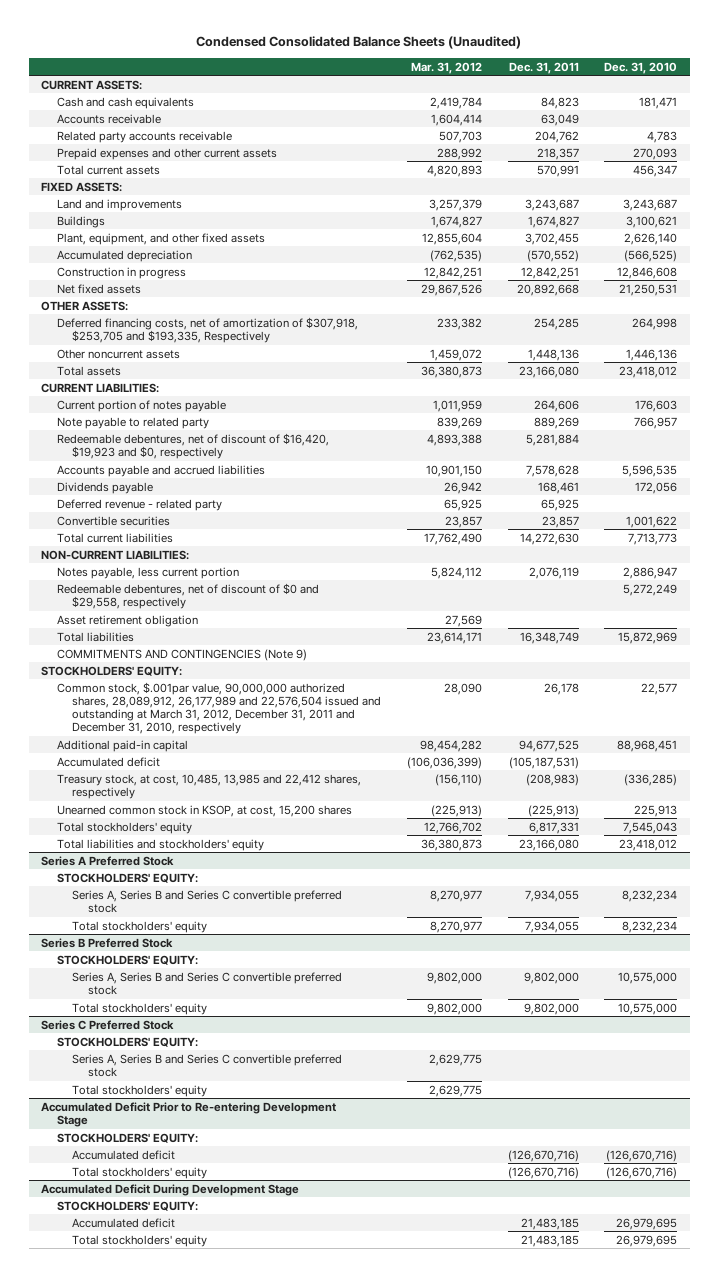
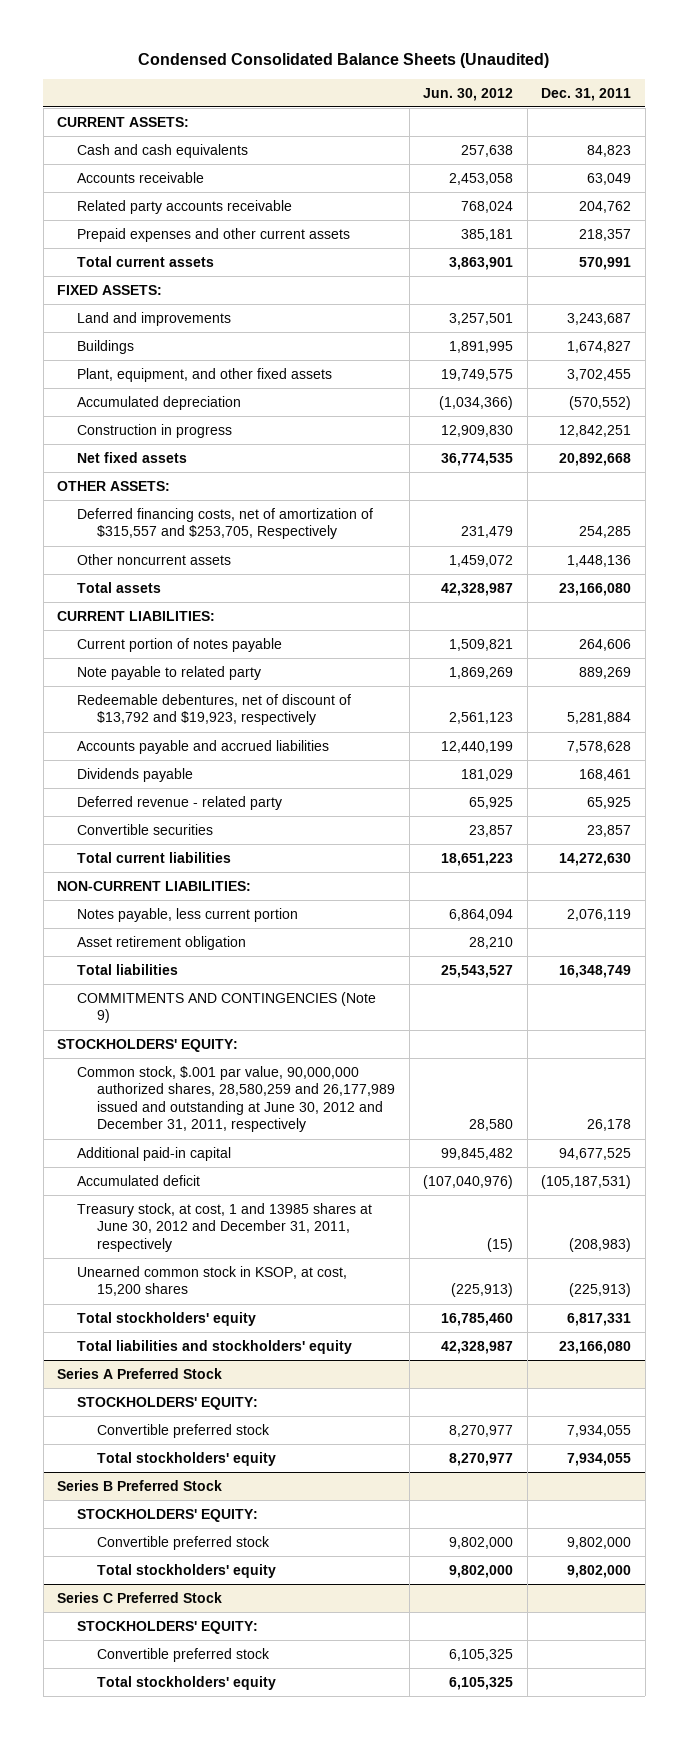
[410,61,482,74] Mar. 31, 2012 -> none
[604,61,678,74] Dec. 31, 2010 -> none
none -> [423,87,514,101] Jun. 30, 2012
[56,316,358,343] Deferred financing costs, net of amortization of $307,918, $253,705 and $193,335, Respectively -> [77,507,374,540] Deferred financing costs, net of amortization of $315,557 and $253,705, Respectively
[56,432,329,459] Redeemable debentures, net of discount of $16,420, $19,923 and $0, respectively -> [77,693,352,726] Redeemable debentures, net of discount of $13,792 and $19,923, respectively
[56,582,319,609] Redeemable debentures, net of discount of $0 and $29,558, respectively -> none
[56,681,382,735] Common stock, $.001par value, 90,000,000 authorized shares, 28,089,912, 26,177,989 and 22,576,504 issued and outstanding at March 31, 2012, December 31, 2011 and December 31, 2010, respectively -> [77,1065,396,1133] Common stock, $.001 par value, 90,000,000 authorized shares, 28,580,259 and 26,177,989 issued and outstanding at June 30, 2012 and December 31, 2011, respectively
[56,773,361,799] Treasury stock, at cost, 10,485, 13,985 and 22,412 shares, respectively -> [77,1202,373,1252] Treasury stock, at cost, 1 and 13985 shares at June 30, 2012 and December 31, 2011, respectively
[72,889,343,913] Series A, Series B and Series C convertible preferred stock -> [97,1423,271,1438] Convertible preferred stock
[72,971,343,995] Series A, Series B and Series C convertible preferred stock -> [97,1535,271,1550] Convertible preferred stock
[72,1053,343,1077] Series A, Series B and Series C convertible preferred stock -> [97,1647,271,1662] Convertible preferred stock
[41,1101,337,1127] Accumulated Deficit Prior to Re-entering Development Stage -> none
[56,1132,198,1143] STOCKHOLDERS' EQUITY: -> none
[72,1149,176,1160] Accumulated deficit -> none
[72,1166,208,1179] Total stockholders' equity -> none
[41,1183,300,1196] Accumulated Deficit During Development Stage -> none
[56,1200,198,1211] STOCKHOLDERS' EQUITY: -> none
[72,1217,176,1228] Accumulated deficit -> none
[72,1234,208,1247] Total stockholders' equity -> none

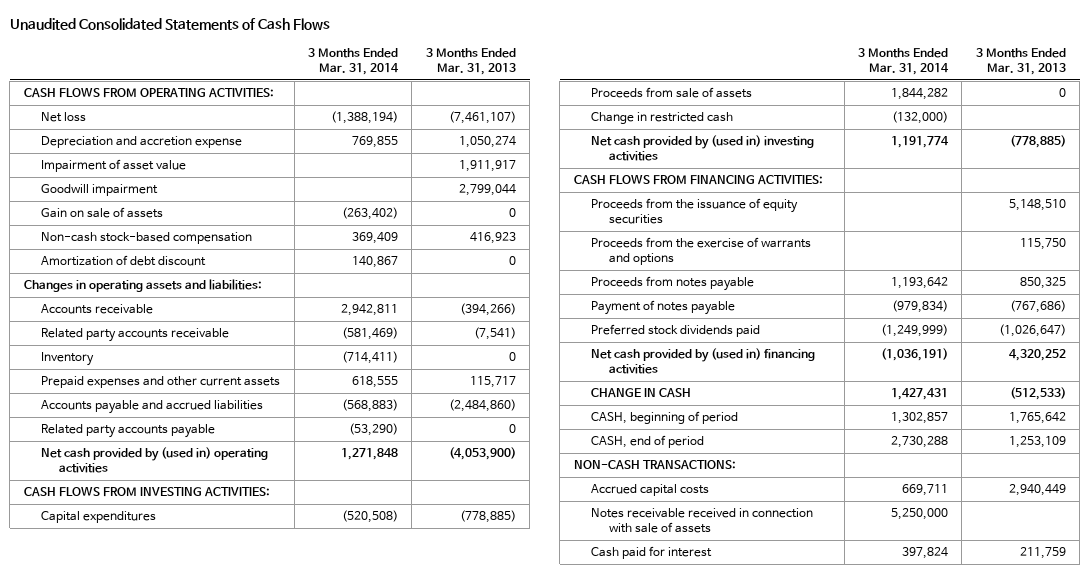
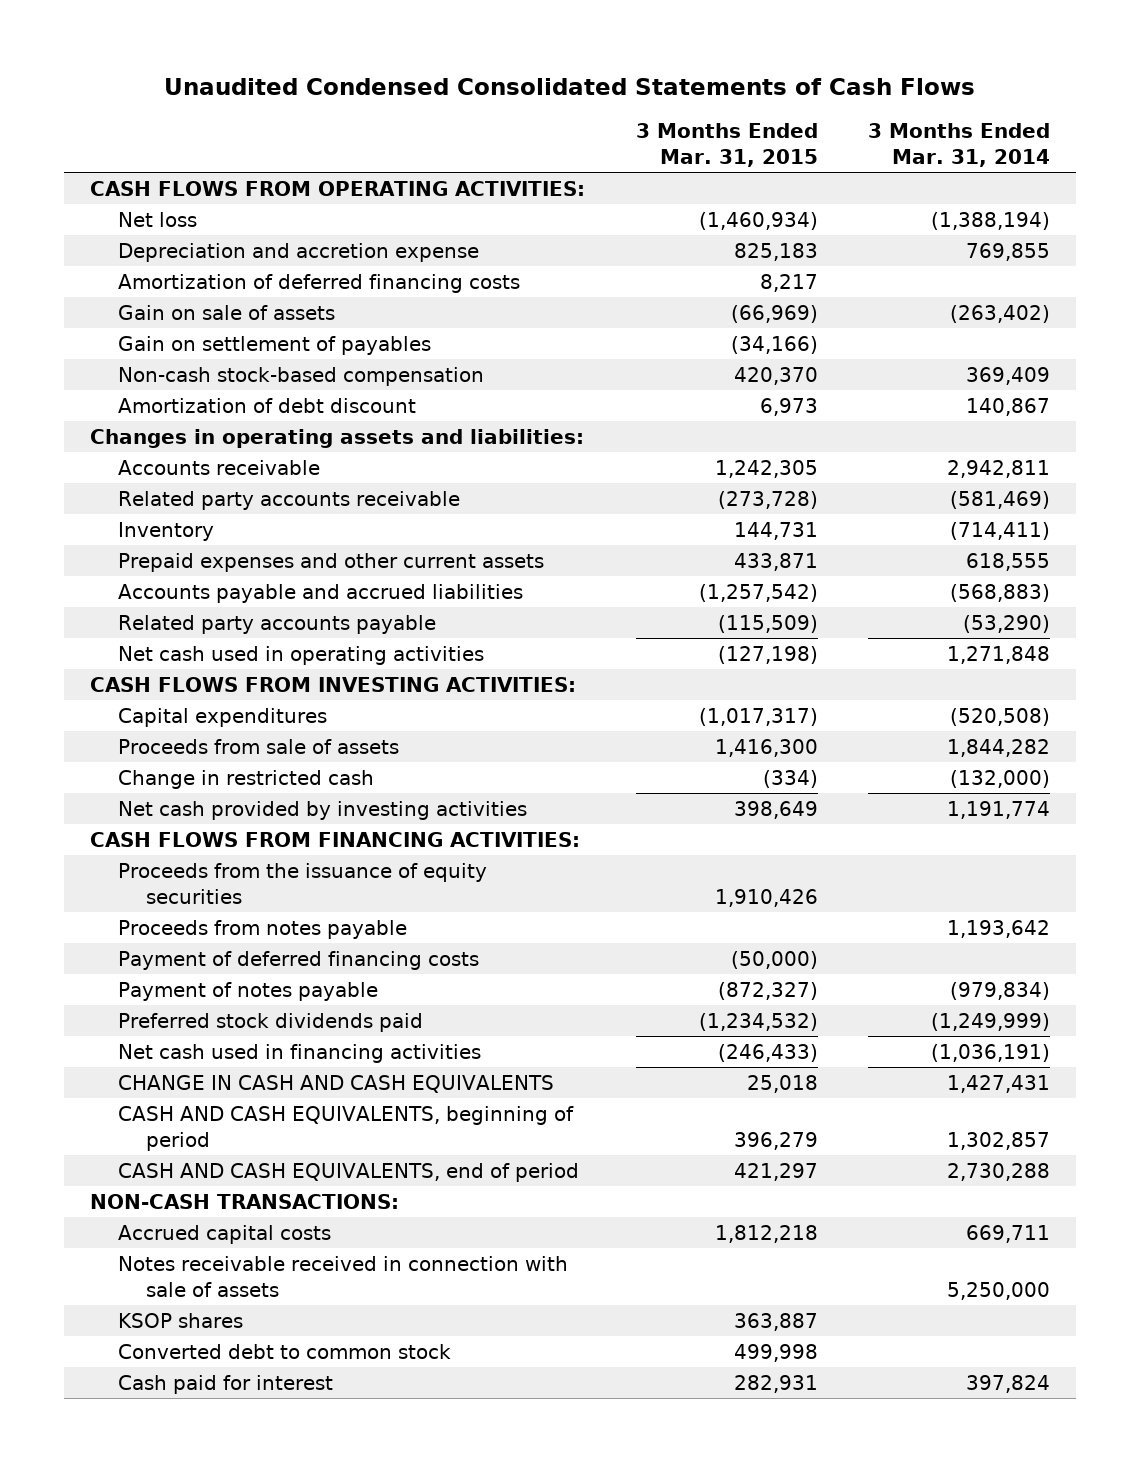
[9,17,330,30] Unaudited Consolidated Statements of Cash Flows -> [164,78,976,96] Unaudited Condensed Consolidated Statements of Cash Flows
[425,48,516,75] 3 Months Ended Mar. 31, 2013 -> none
none -> [635,123,818,168] 3 Months Ended Mar. 31, 2015
[41,159,187,173] Impairment of asset value -> none
[41,184,159,197] Goodwill impairment -> none
none -> [117,273,520,293] Amortization of deferred financing costs
none -> [117,335,431,355] Gain on settlement of payables
[41,447,269,474] Net cash provided by (used in) operating activities -> [117,645,484,665] Net cash used in operating activities
[591,135,815,162] Net cash provided by (used in) investing activities -> [117,800,527,820] Net cash provided by investing activities
[591,237,812,266] Proceeds from the exercise of warrants and options -> none
none -> [117,950,479,970] Payment of deferred financing costs
[591,348,816,375] Net cash provided by (used in) financing activities -> [117,1043,481,1063] Net cash used in financing activities
[591,388,692,399] CHANGE IN CASH -> [117,1074,554,1093] CHANGE IN CASH AND CASH EQUIVALENTS
[591,411,739,425] CASH, beginning of period -> [117,1105,574,1151] CASH AND CASH EQUIVALENTS, beginning of period
[591,435,705,449] CASH, end of period -> [117,1162,579,1182] CASH AND CASH EQUIVALENTS, end of period
none -> [117,1312,243,1328] KSOP shares
none -> [117,1343,451,1359] Converted debt to common stock

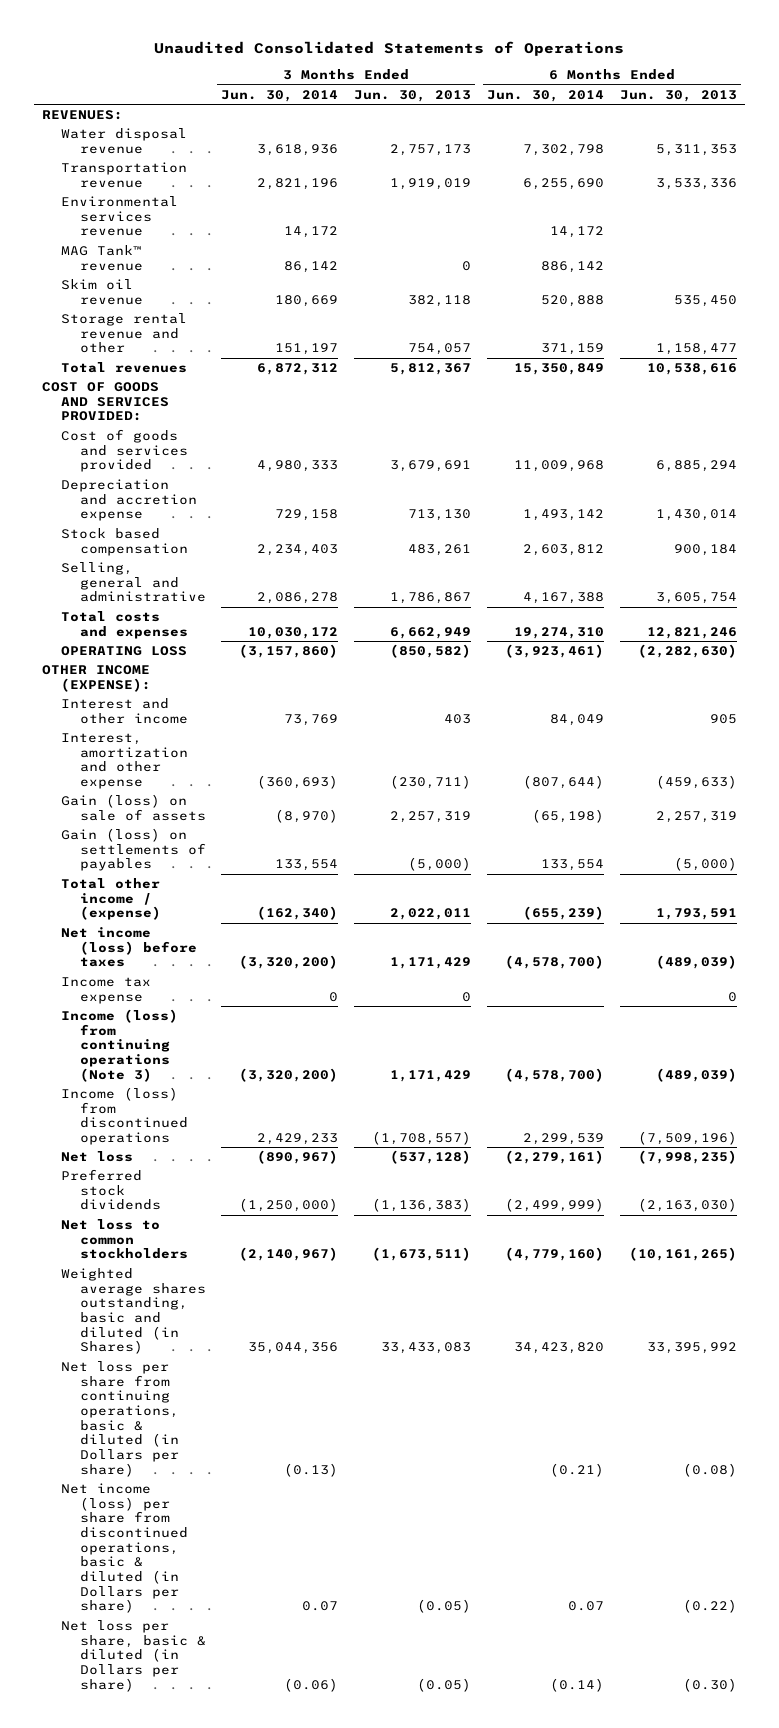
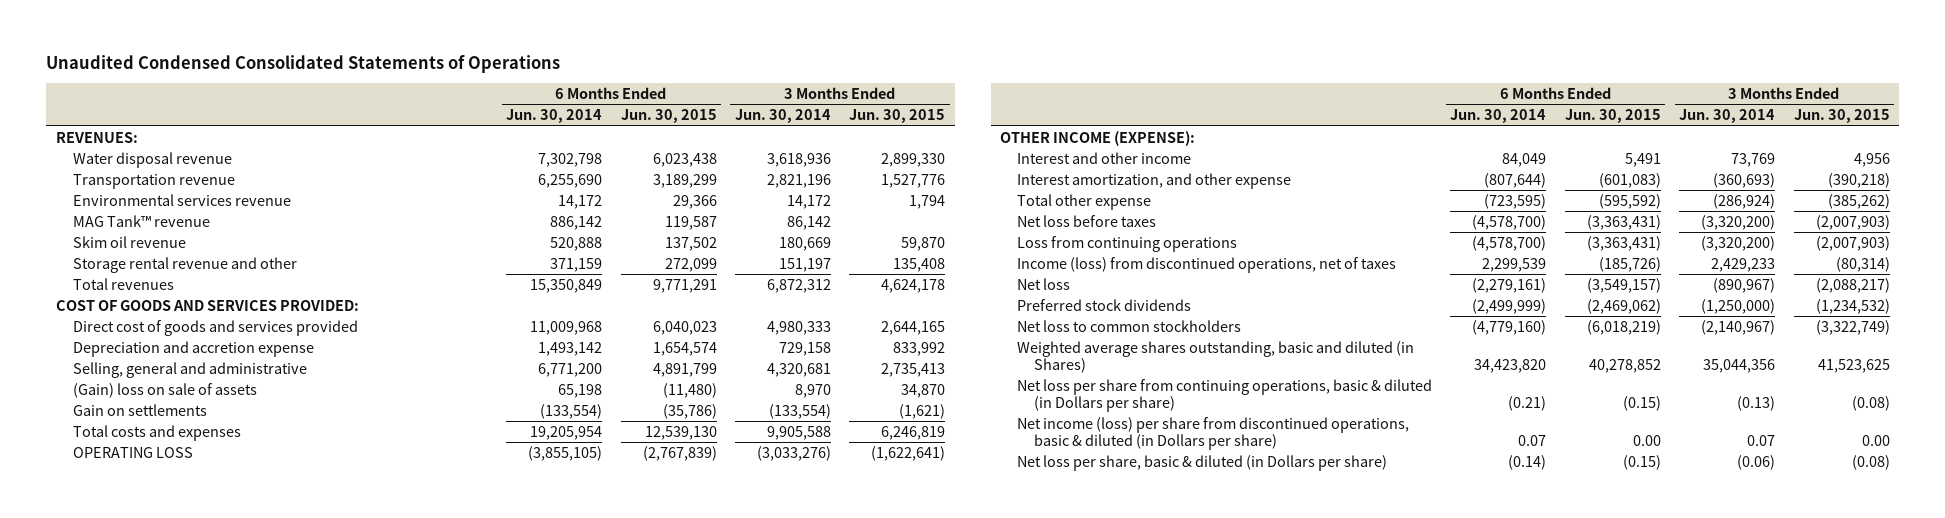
[154,41,625,57] Unaudited Consolidated Statements of Operations -> [46,54,561,73] Unaudited Condensed Consolidated Statements of Operations
[354,89,472,102] Jun. 30, 2013 -> none
[619,89,737,102] Jun. 30, 2013 -> none
none -> [620,109,717,124] Jun. 30, 2015
none -> [849,109,946,124] Jun. 30, 2015
[60,428,188,473] Cost of goods and services provided -> [72,319,358,336] Direct cost of goods and services provided
[60,527,188,556] Stock based compensation -> none
[257,592,339,605] 2,086,278 -> [766,362,831,377] 4,320,681
[522,592,604,605] 4,167,388 -> [538,362,603,377] 6,771,200
none -> [72,382,257,398] (Gain) loss on sale of assets
none -> [72,403,207,416] Gain on settlements
[248,626,339,639] 10,030,172 -> [766,425,831,440] 9,905,588
[513,626,604,639] 19,274,310 -> [530,425,603,440] 19,205,954
[239,643,339,658] (3,157,860) -> [756,445,831,461] (3,033,276)
[504,643,604,658] (3,923,461) -> [528,445,603,461] (3,855,105)
[60,793,206,821] Gain (loss) on sale of assets -> none
[60,827,206,872] Gain (loss) on settlements of payables -> none
[60,976,151,1004] Income tax expense -> none
[60,732,188,789] Interest, amortization and other expense -> [1016,172,1291,189] Interest amortization, and other expense
[60,877,161,921] Total other income / (expense) -> [1016,193,1151,210] Total other expense
[257,906,339,921] (162,340) -> [1713,193,1776,209] (286,924)
[522,906,604,921] (655,239) -> [1484,193,1547,209] (723,595)
[60,926,197,968] Net income (loss) before taxes -> [1016,214,1156,227] Net loss before taxes
[60,1008,178,1082] Income (loss) from continuing operations (Note 3) -> [1016,235,1237,252] Loss from continuing operations
[60,1086,188,1145] Income (loss) from discontinued operations -> [1016,256,1396,273] Income (loss) from discontinued operations, net of taxes

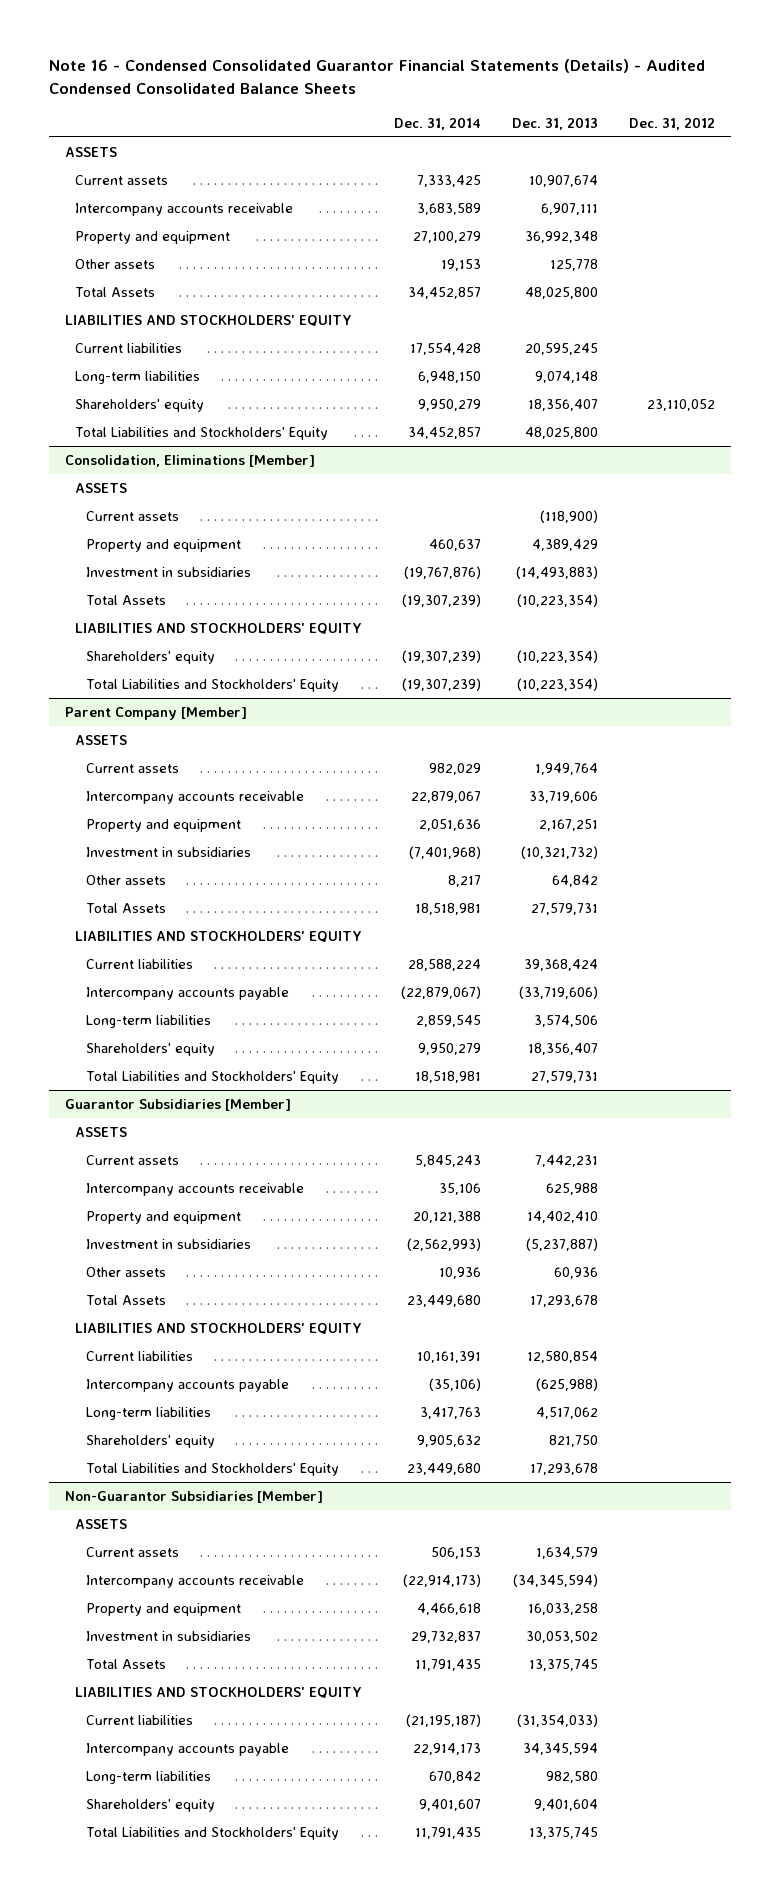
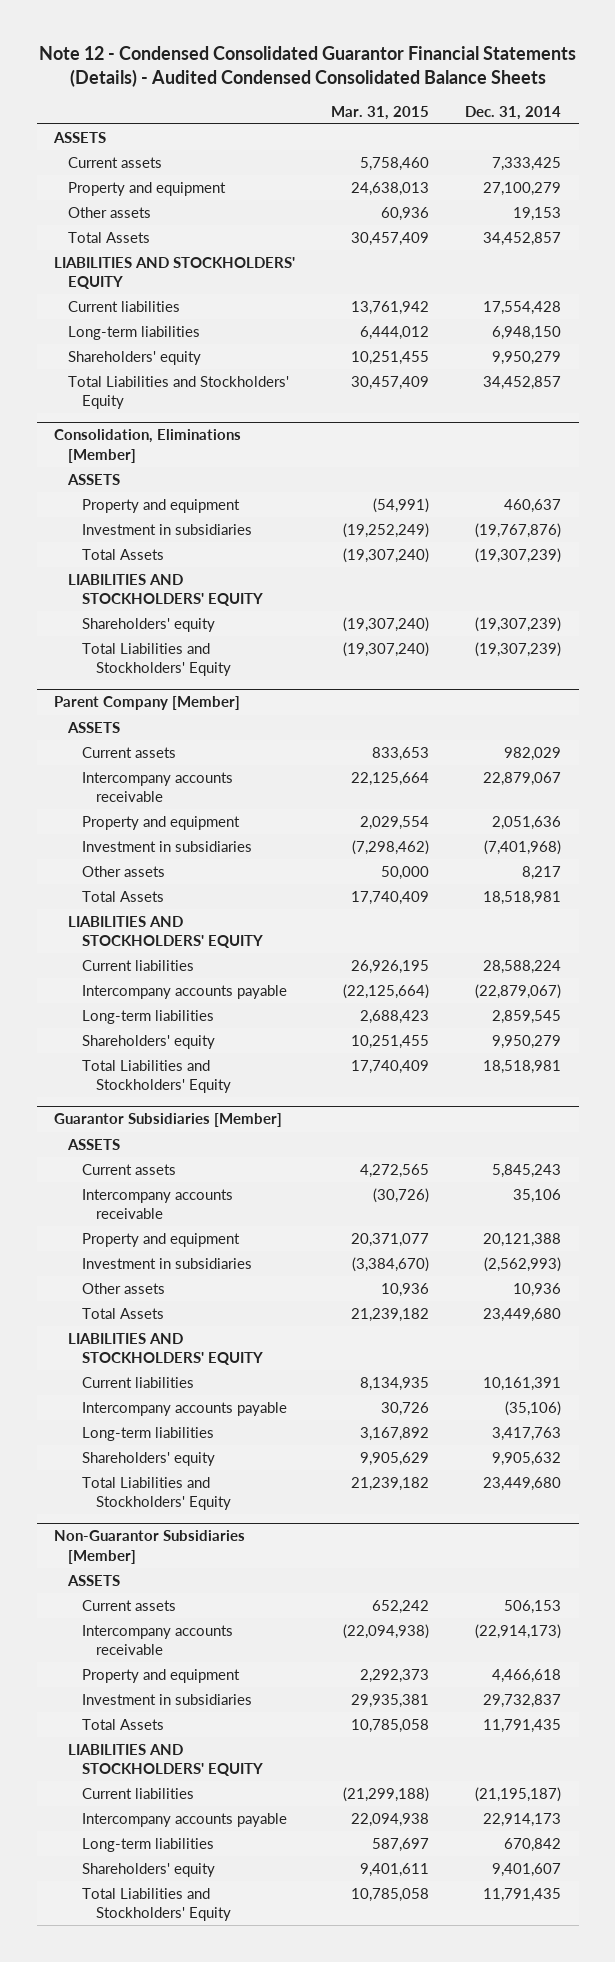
[48,59,705,94] Note 16 - Condensed Consolidated Guarantor Financial Statements (Details) - Audited Condensed Consolidated Balance Sheets -> [38,46,576,87] Note 12 - Condensed Consolidated Guarantor Financial Statements (Details) - Audited Condensed Consolidated Balance Sheets
[511,116,598,130] Dec. 31, 2013 -> none
[629,116,716,130] Dec. 31, 2012 -> none
none -> [331,105,430,120] Mar. 31, 2015
[75,203,294,217] Intercompany accounts receivable -> none
[85,511,179,522] Current assets -> none

